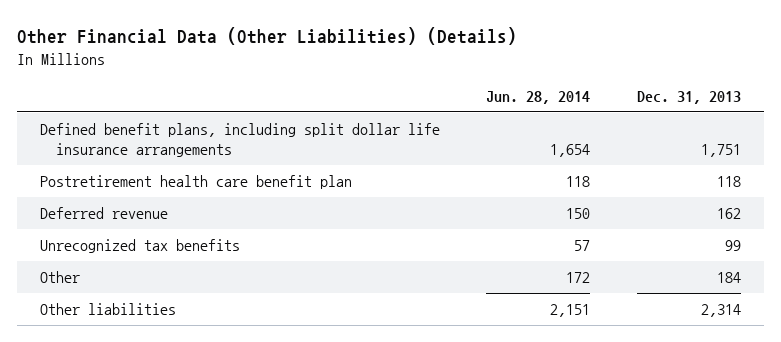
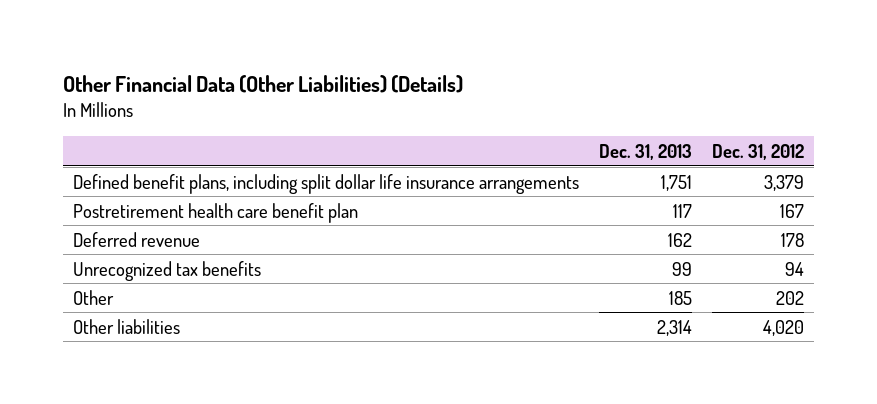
[486,91,591,105] Jun. 28, 2014 -> none
none -> [711,143,804,160] Dec. 31, 2012
[716,176,741,188] 118 -> [672,203,692,218] 117
[716,272,741,284] 184 -> [668,290,692,305] 185

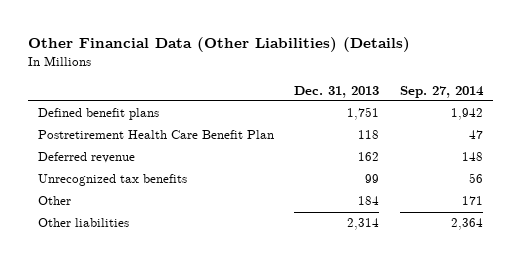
[711,143,804,160] Dec. 31, 2012 -> none
none -> [399,85,484,98] Sep. 27, 2014
[73,173,580,194] Defined benefit plans, including split dollar life insurance arrangements -> [37,108,159,121] Defined benefit plans
[73,202,359,223] Postretirement health care benefit plan -> [37,130,274,140] Postretirement Health Care Benefit Plan
[672,203,692,218] 117 -> [358,130,380,140] 118
[668,290,692,305] 185 -> [358,196,380,206] 184

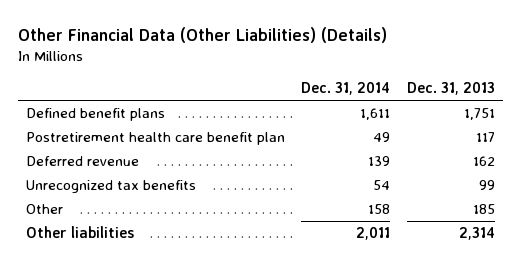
[399,85,484,98] Sep. 27, 2014 -> none
none -> [301,82,391,96] Dec. 31, 2014
[37,130,274,140] Postretirement Health Care Benefit Plan -> [26,132,286,146] Postretirement health care benefit plan
[358,130,380,140] 118 -> [475,132,495,143] 117
[358,196,380,206] 184 -> [472,204,495,215] 185

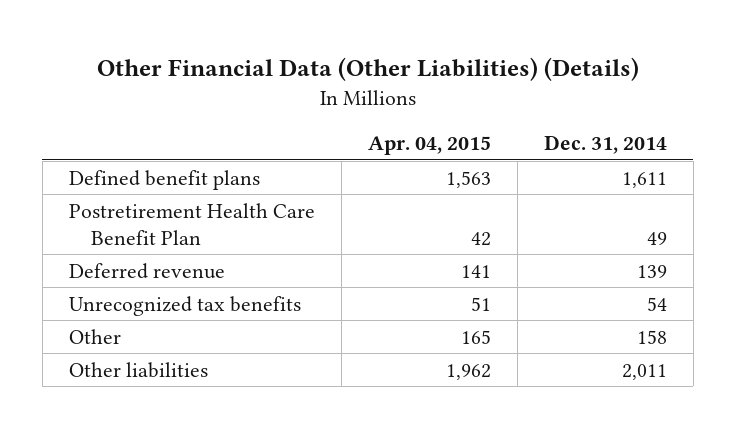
[406,82,495,96] Dec. 31, 2013 -> none
none -> [367,136,491,156] Apr. 04, 2015
[26,132,286,146] Postretirement health care benefit plan -> [68,202,315,245] Postretirement Health Care Benefit Plan

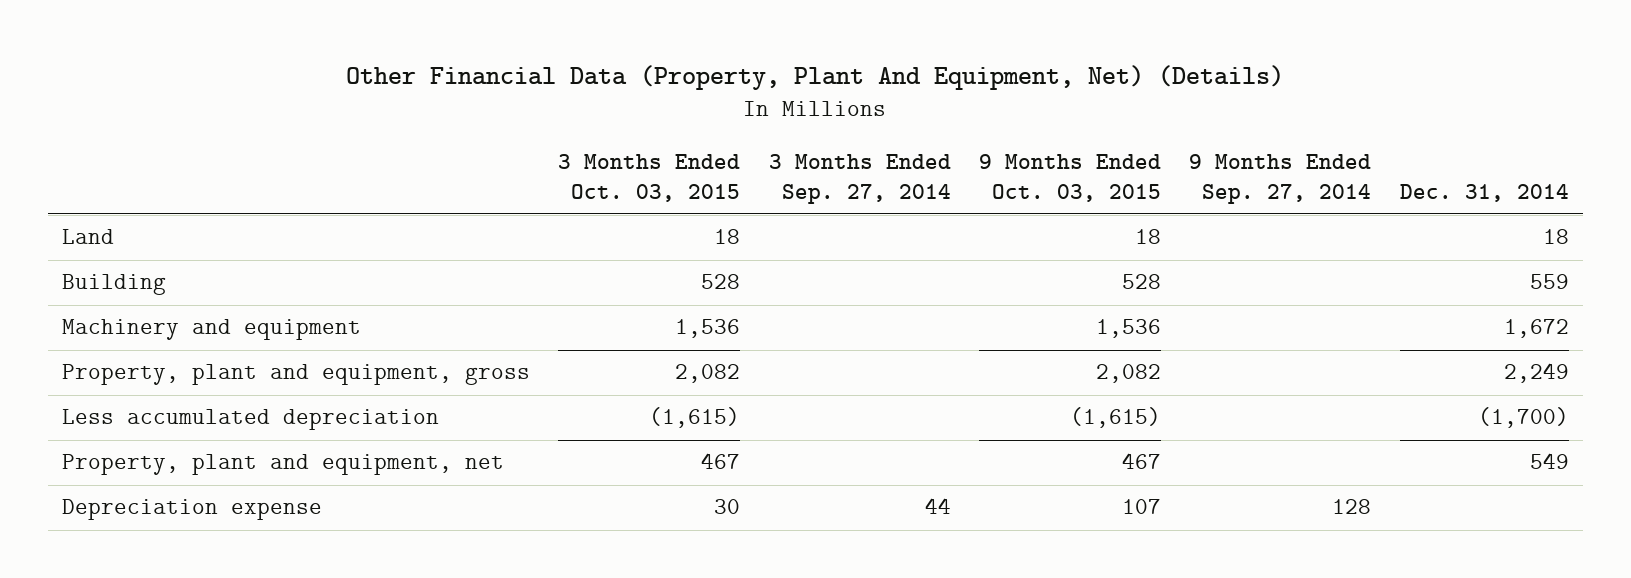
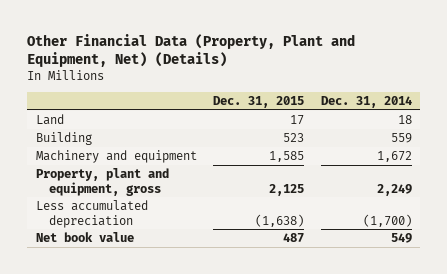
[346,65,1285,91] Other Financial Data (Property, Plant And Equipment, Net) (Details) -> [27,33,356,67] Other Financial Data (Property, Plant and Equipment, Net) (Details)
[558,154,741,202] 3 Months Ended Oct. 03, 2015 -> none
[768,154,951,204] 3 Months Ended Sep. 27, 2014 -> none
[978,154,1161,202] 9 Months Ended Oct. 03, 2015 -> none
[1189,154,1372,204] 9 Months Ended Sep. 27, 2014 -> none
none -> [213,95,305,108] Dec. 31, 2015
[61,499,322,521] Depreciation expense -> none
[61,454,504,476] Property, plant and equipment, net -> [35,232,134,243] Net book value

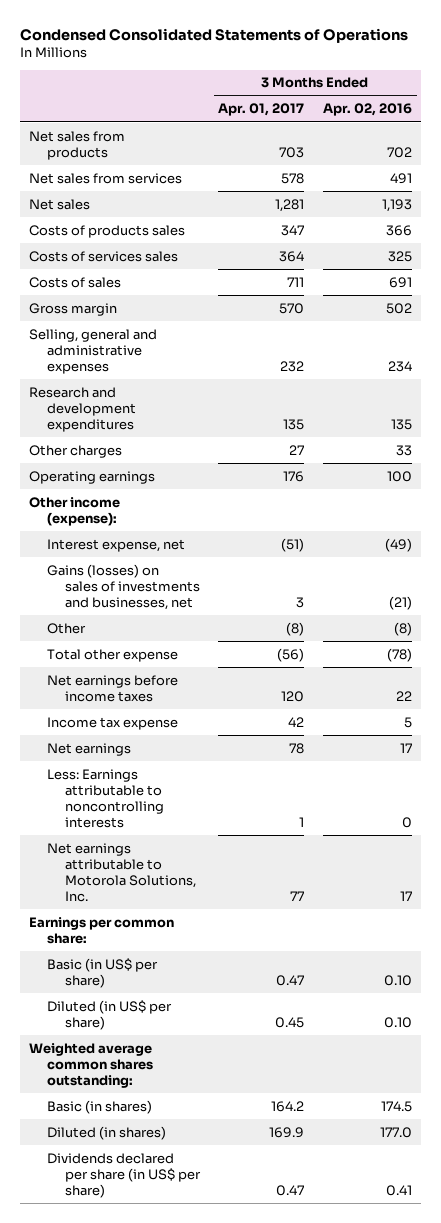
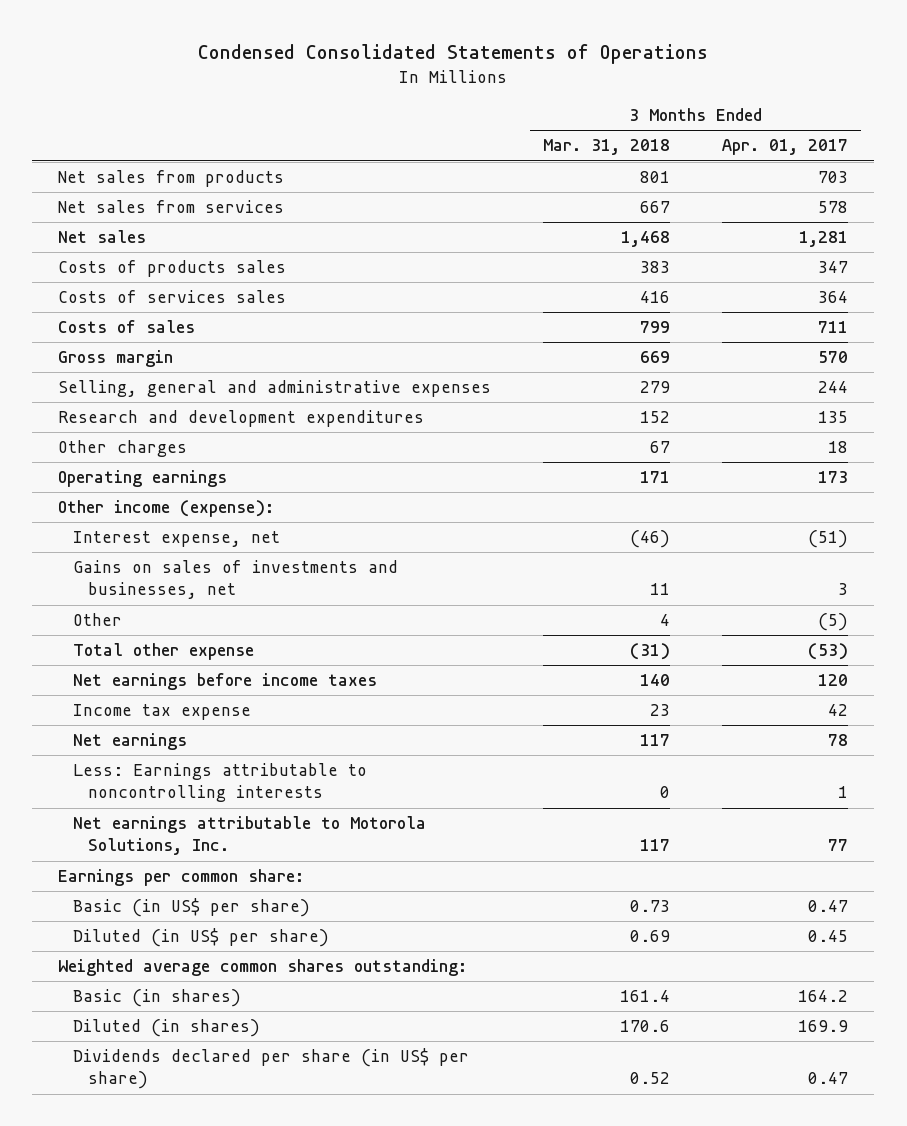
[323,103,413,117] Apr. 02, 2016 -> none
none -> [543,139,671,156] Mar. 31, 2018
[280,360,305,372] 232 -> [818,381,849,394] 244
[289,444,305,455] 27 -> [828,441,849,454] 18
[283,470,305,482] 176 -> [818,471,849,484] 173
[47,563,200,610] Gains (losses) on sales of investments and businesses, net -> [73,560,399,600] Gains on sales of investments and businesses, net
[286,621,305,636] (8) -> [818,613,849,632] (5)
[277,647,305,662] (56) -> [808,643,849,661] (53)

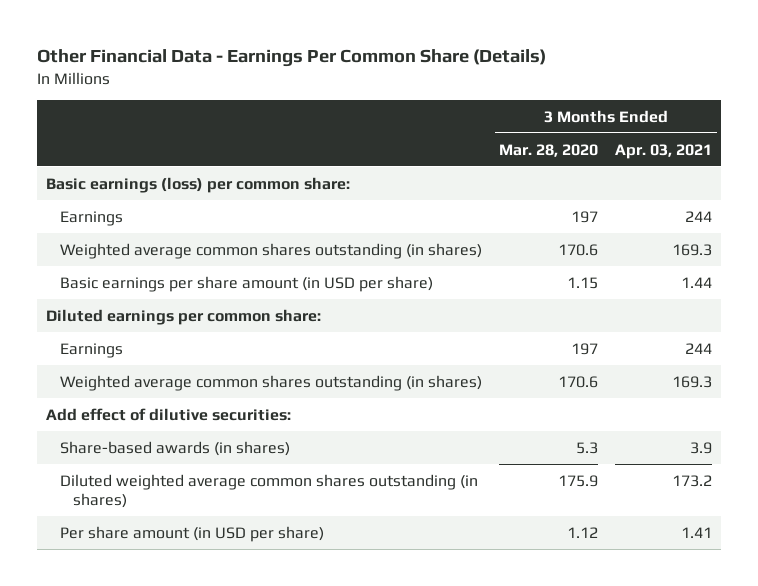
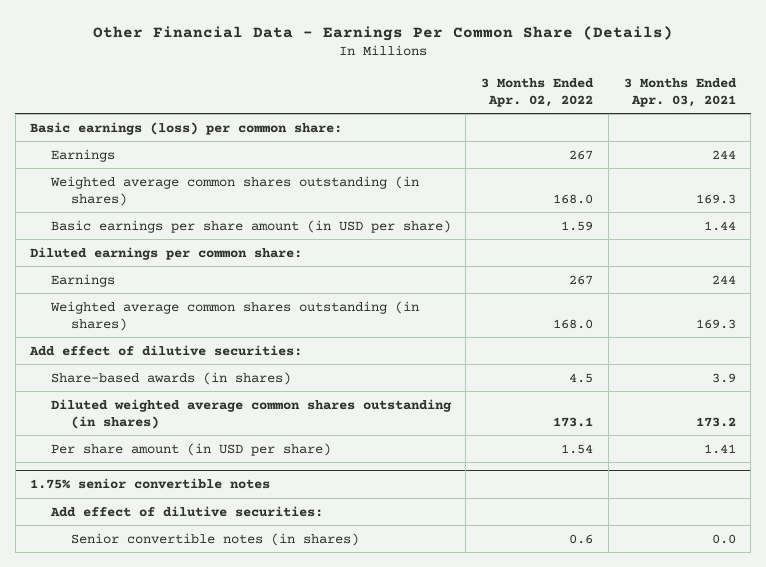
[498,143,598,157] Mar. 28, 2020 -> none
none -> [481,77,595,107] 3 Months Ended Apr. 02, 2022
none -> [30,478,271,490] 1.75% senior convertible notes
none -> [49,505,323,517] Add effect of dilutive securities:
none -> [70,532,359,546] Senior convertible notes (in shares)

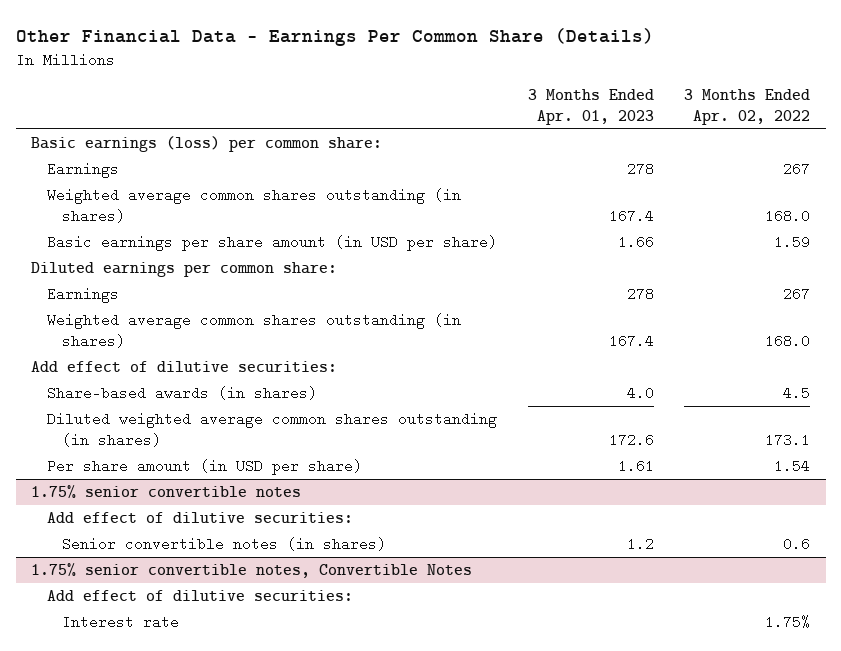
[623,77,737,107] 3 Months Ended Apr. 03, 2021 -> none
none -> [527,88,654,125] 3 Months Ended Apr. 01, 2023
none -> [31,562,473,578] 1.75% senior convertible notes, Convertible Notes
none -> [46,589,353,601] Add effect of dilutive securities:
none -> [62,614,180,629] Interest rate

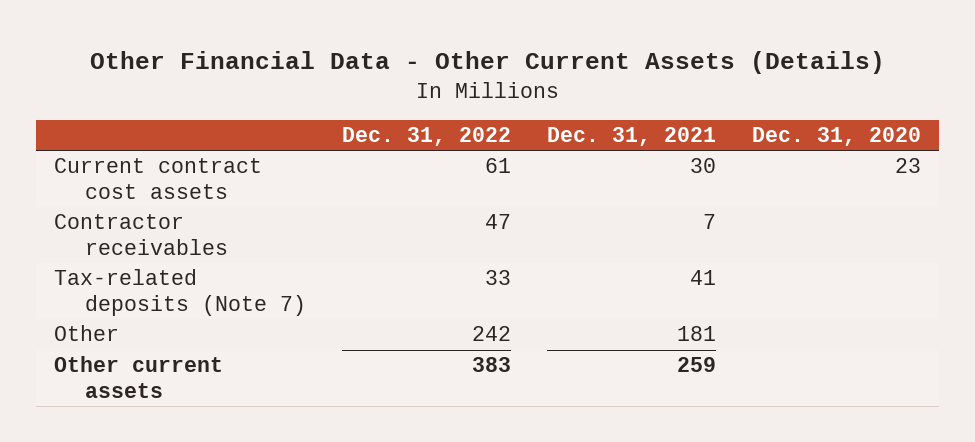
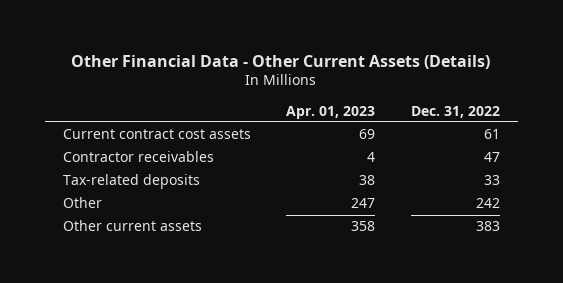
[546,126,716,146] Dec. 31, 2021 -> none
[751,126,921,146] Dec. 31, 2020 -> none
none -> [286,105,376,119] Apr. 01, 2023
[54,269,306,316] Tax-related deposits (Note 7) -> [63,174,201,190] Tax-related deposits

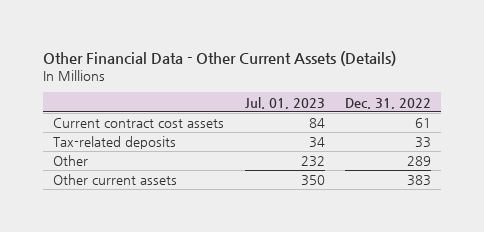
[286,105,376,119] Apr. 01, 2023 -> none
none -> [244,96,325,109] Jul. 01, 2023
[63,151,215,163] Contractor receivables -> none
[475,198,500,209] 242 -> [407,156,432,167] 289

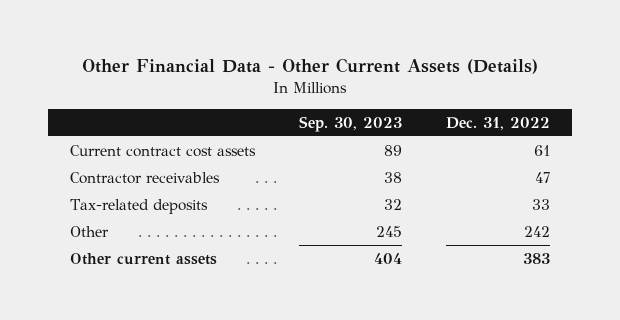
[244,96,325,109] Jul. 01, 2023 -> none
none -> [299,115,403,132] Sep. 30, 2023
none -> [69,171,220,184] Contractor receivables
[407,156,432,167] 289 -> [524,225,551,237] 242

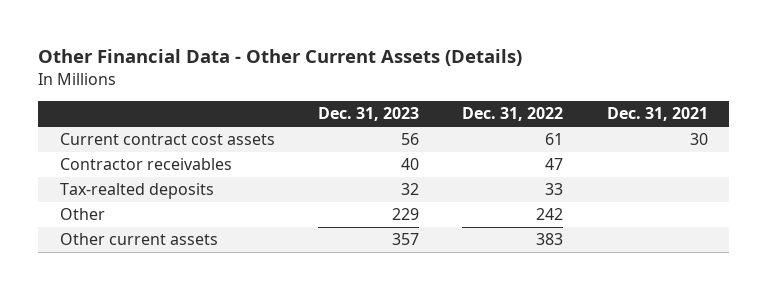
[299,115,403,132] Sep. 30, 2023 -> none
none -> [317,107,419,122] Dec. 31, 2023
none -> [606,107,708,122] Dec. 31, 2021
[69,198,208,214] Tax-related deposits -> [59,183,214,200] Tax-realted deposits

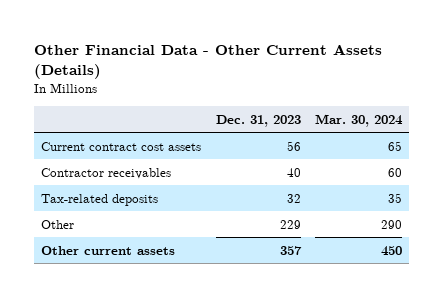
[462,107,564,122] Dec. 31, 2022 -> none
[606,107,708,122] Dec. 31, 2021 -> none
none -> [315,113,404,127] Mar. 30, 2024
[59,183,214,200] Tax-realted deposits -> [41,193,159,206] Tax-related deposits

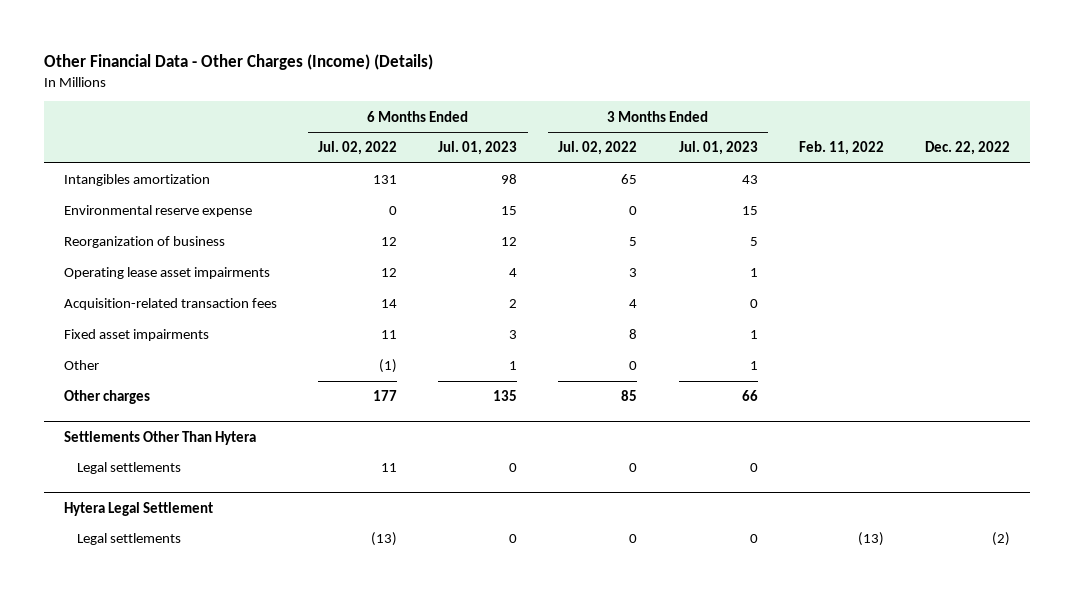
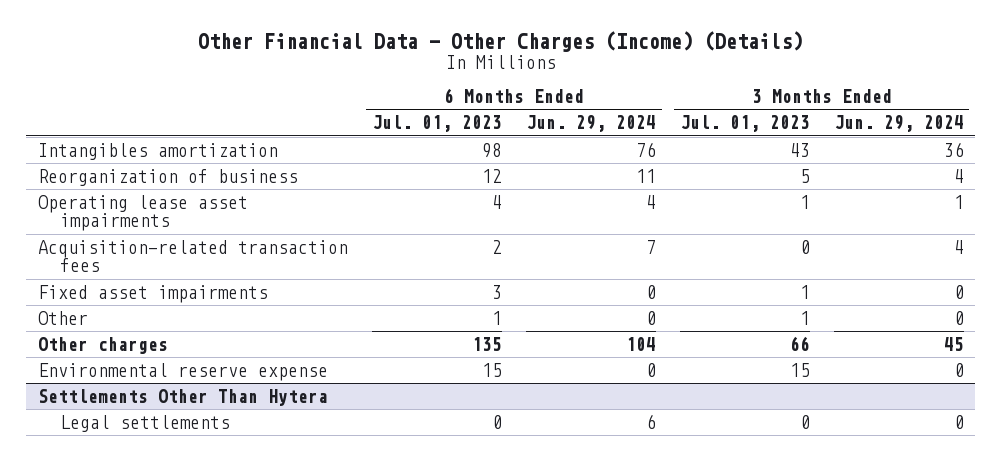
[318,141,398,156] Jul. 02, 2022 -> none
[558,141,638,156] Jul. 02, 2022 -> none
[798,141,884,156] Feb. 11, 2022 -> none
[924,141,1010,156] Dec. 22, 2022 -> none
none -> [525,115,656,133] Jun. 29, 2024
none -> [833,115,964,133] Jun. 29, 2024
[64,205,253,218] Environmental reserve expense -> [38,362,329,381] Environmental reserve expense
[64,501,214,516] Hytera Legal Settlement -> none
[76,533,181,546] Legal settlements -> none

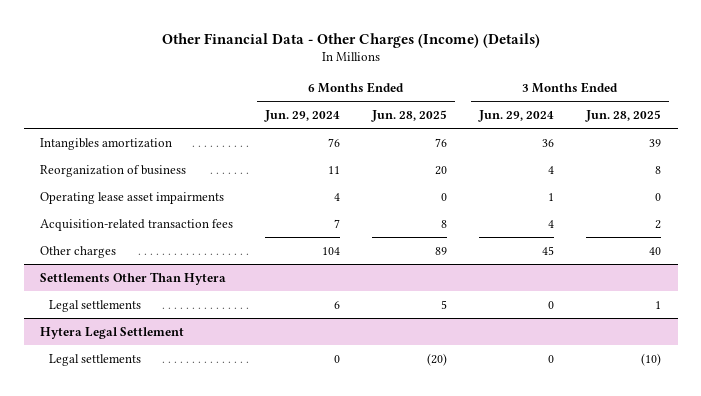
[372,115,503,133] Jul. 01, 2023 -> none
[679,115,810,133] Jul. 01, 2023 -> none
none -> [371,110,448,123] Jun. 28, 2025
none -> [585,110,662,123] Jun. 28, 2025
[38,284,269,303] Fixed asset impairments -> none
[38,310,89,325] Other -> none
[38,362,329,381] Environmental reserve expense -> none
none -> [39,326,184,339] Hytera Legal Settlement
none -> [49,353,142,366] Legal settlements

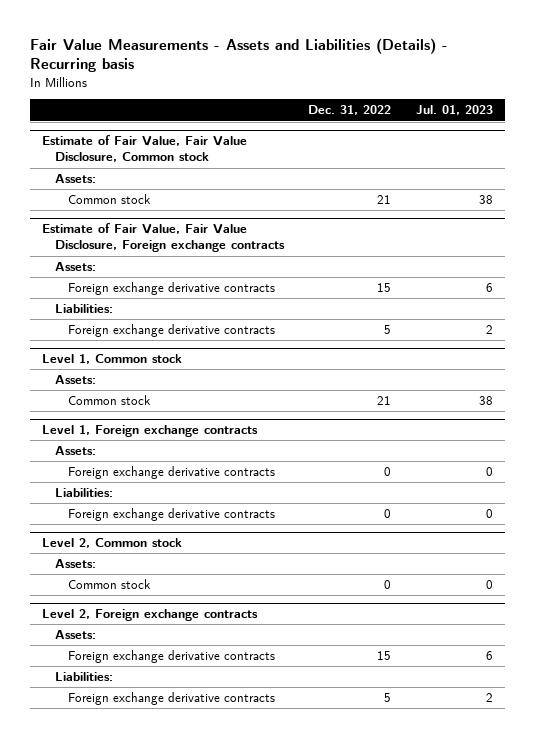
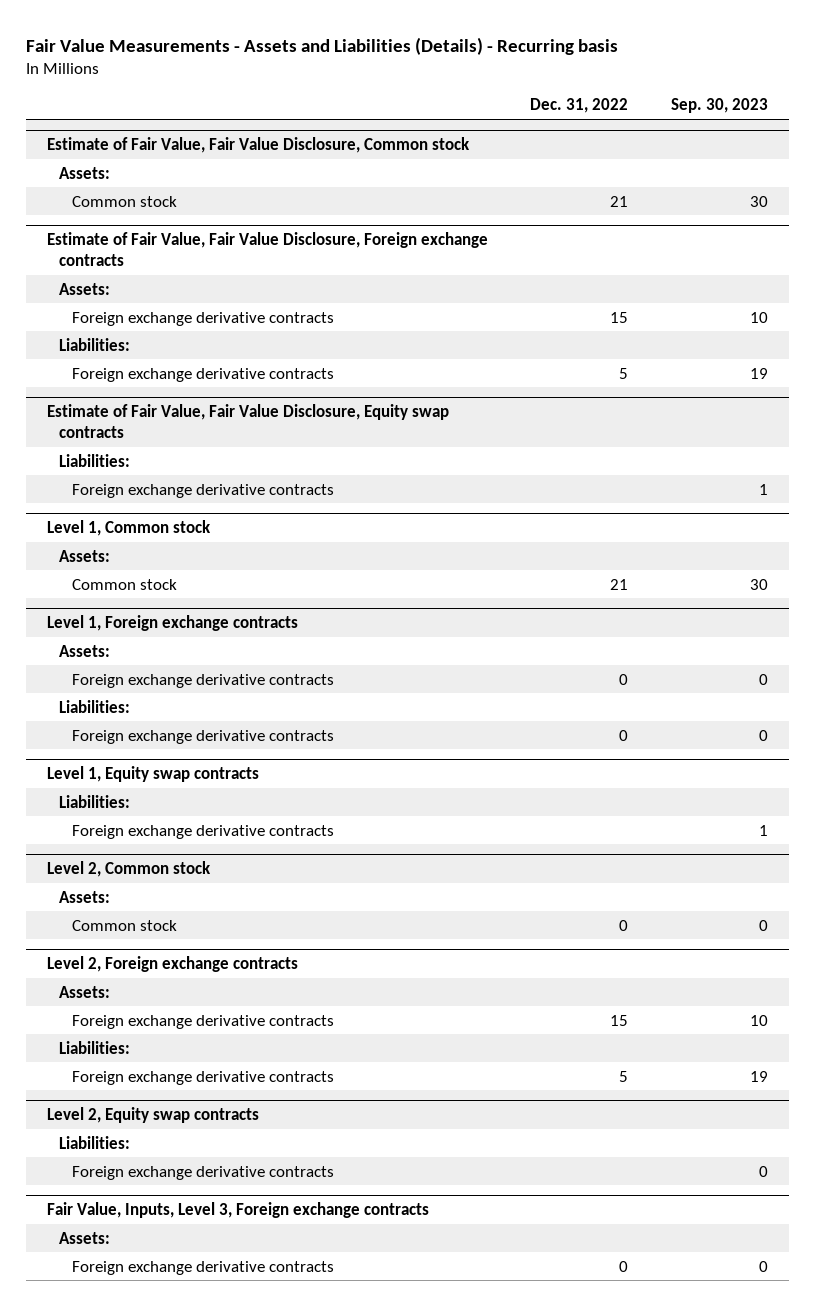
[415,105,493,116] Jul. 01, 2023 -> none
none -> [670,98,768,114] Sep. 30, 2023
none -> [46,404,449,439] Estimate of Fair Value, Fair Value Disclosure, Equity swap contracts
none -> [59,453,131,467] Liabilities:
none -> [71,483,334,498] Foreign exchange derivative contracts
none -> [46,766,259,783] Level 1, Equity swap contracts
none -> [59,794,131,808] Liabilities:
none -> [71,824,334,839] Foreign exchange derivative contracts
none -> [46,1107,259,1124] Level 2, Equity swap contracts
none -> [59,1135,131,1149] Liabilities:
none -> [71,1165,334,1180] Foreign exchange derivative contracts
none -> [46,1202,429,1219] Fair Value, Inputs, Level 3, Foreign exchange contracts
none -> [59,1231,111,1244] Assets:
none -> [71,1260,334,1275] Foreign exchange derivative contracts

